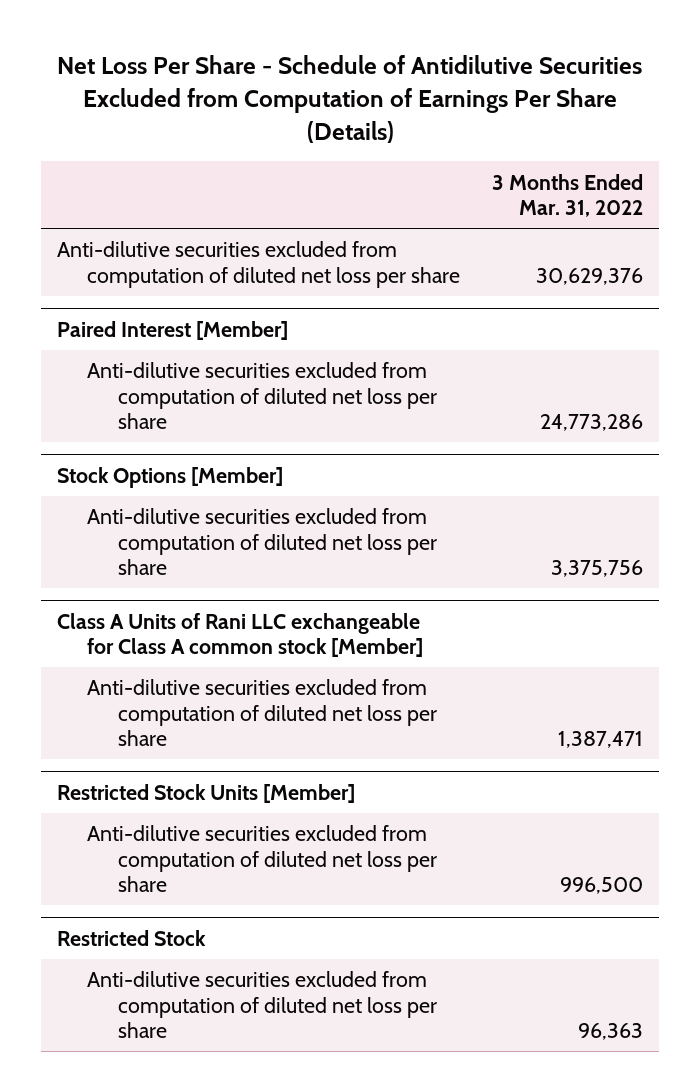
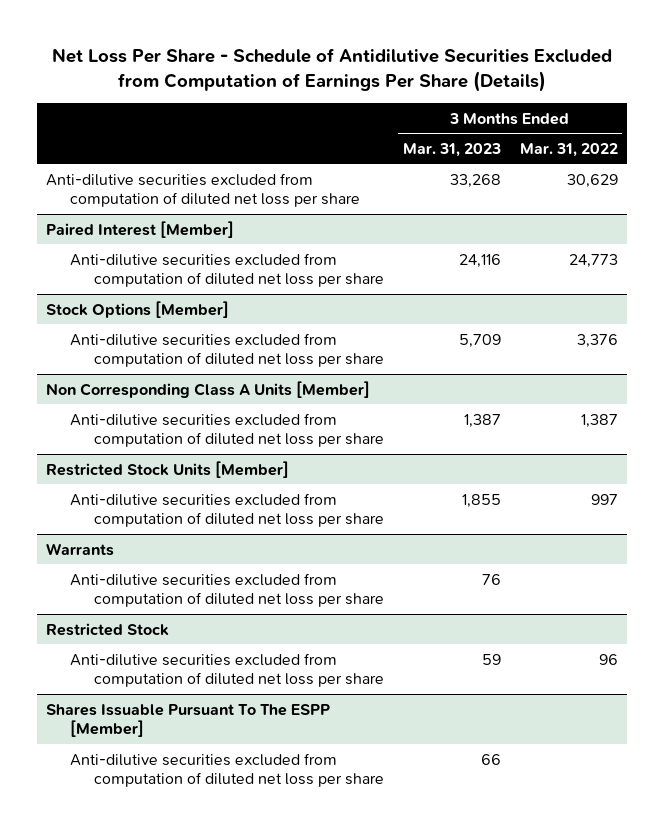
none -> [402,142,501,157] Mar. 31, 2023
[535,267,643,285] 30,629,376 -> [566,173,618,188] 30,629
[539,414,643,432] 24,773,286 -> [568,253,618,268] 24,773
[56,612,424,658] Class A Units of Rani LLC exchangeable for Class A common stock [Member] -> none
[550,560,643,578] 3,375,756 -> [576,333,618,348] 3,376
none -> [46,380,371,398] Non Corresponding Class A Units [Member]
[557,731,643,749] 1,387,471 -> [580,413,618,428] 1,387
[559,877,643,895] 996,500 -> [590,493,618,505] 997
none -> [46,542,115,556] Warrants
none -> [70,572,385,607] Anti-dilutive securities excluded from computation of diluted net loss per share
[577,1023,643,1041] 96,363 -> [598,653,618,665] 96
none -> [46,703,331,737] Shares Issuable Pursuant To The ESPP [Member]
none -> [70,752,385,787] Anti-dilutive securities excluded from computation of diluted net loss per share

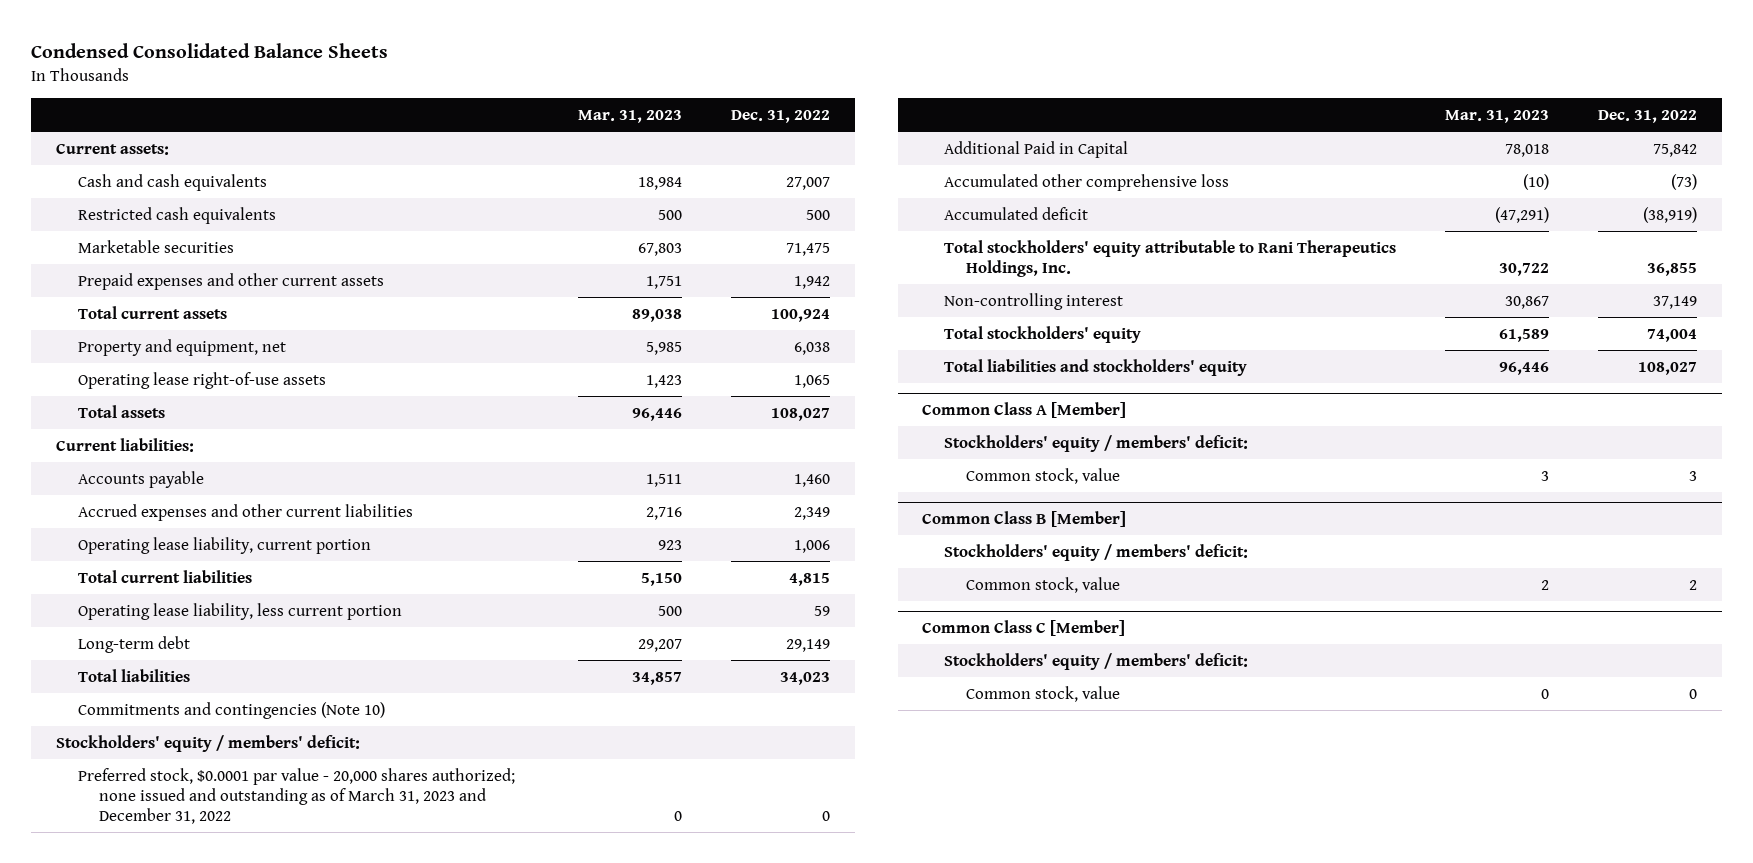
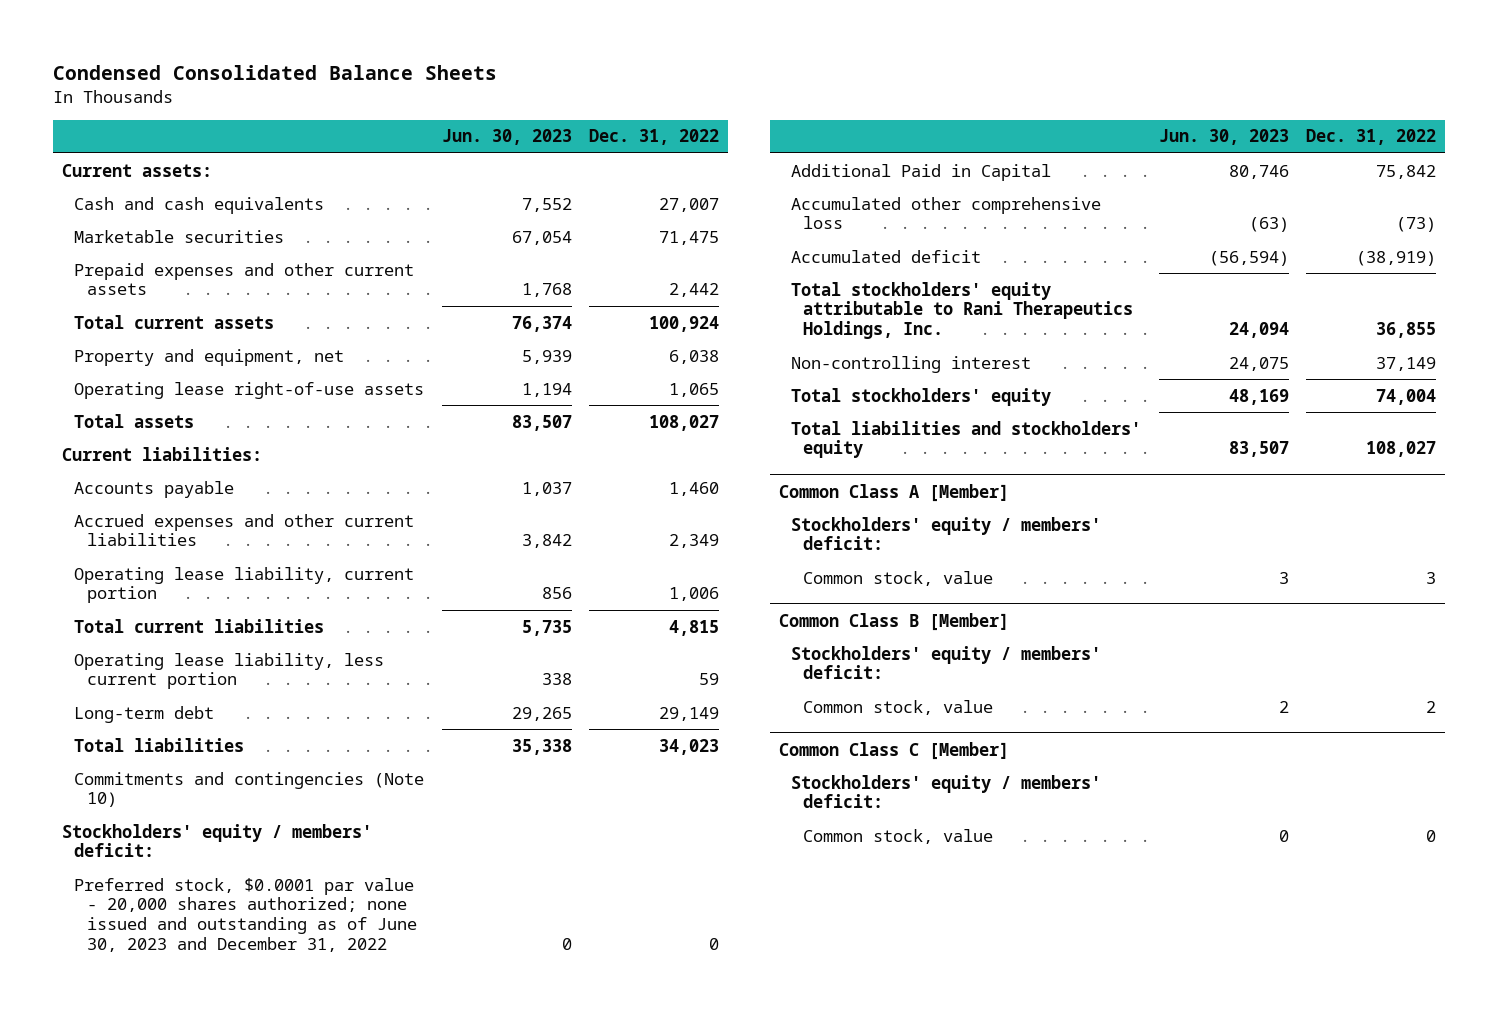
[578,110,683,124] Mar. 31, 2023 -> none
none -> [441,129,572,146] Jun. 30, 2023
[77,206,276,224] Restricted cash equivalents -> none
[794,275,831,289] 1,942 -> [669,283,720,298] 2,442
[77,767,515,825] Preferred stock, $0.0001 par value - 20,000 shares authorized; none issued and outstanding as of March 31, 2023 and December 31, 2022 -> [74,877,417,952] Preferred stock, $0.0001 par value - 20,000 shares authorized; none issued and outstanding as of June 30, 2023 and December 31, 2022

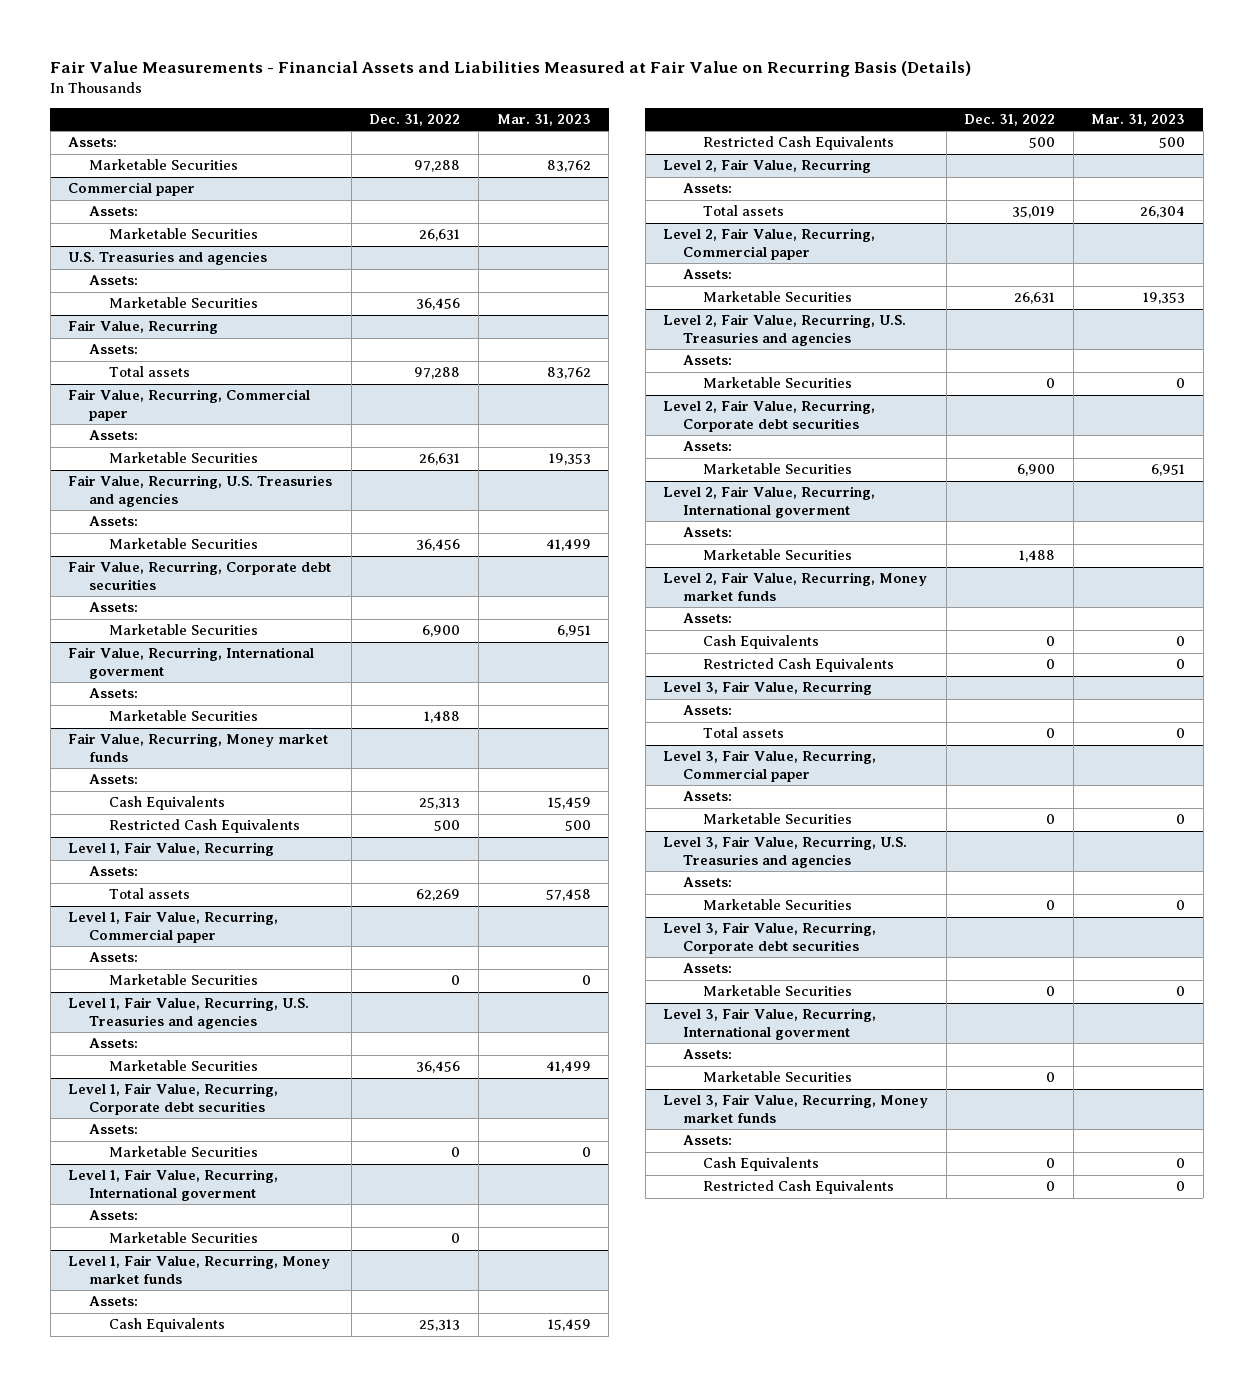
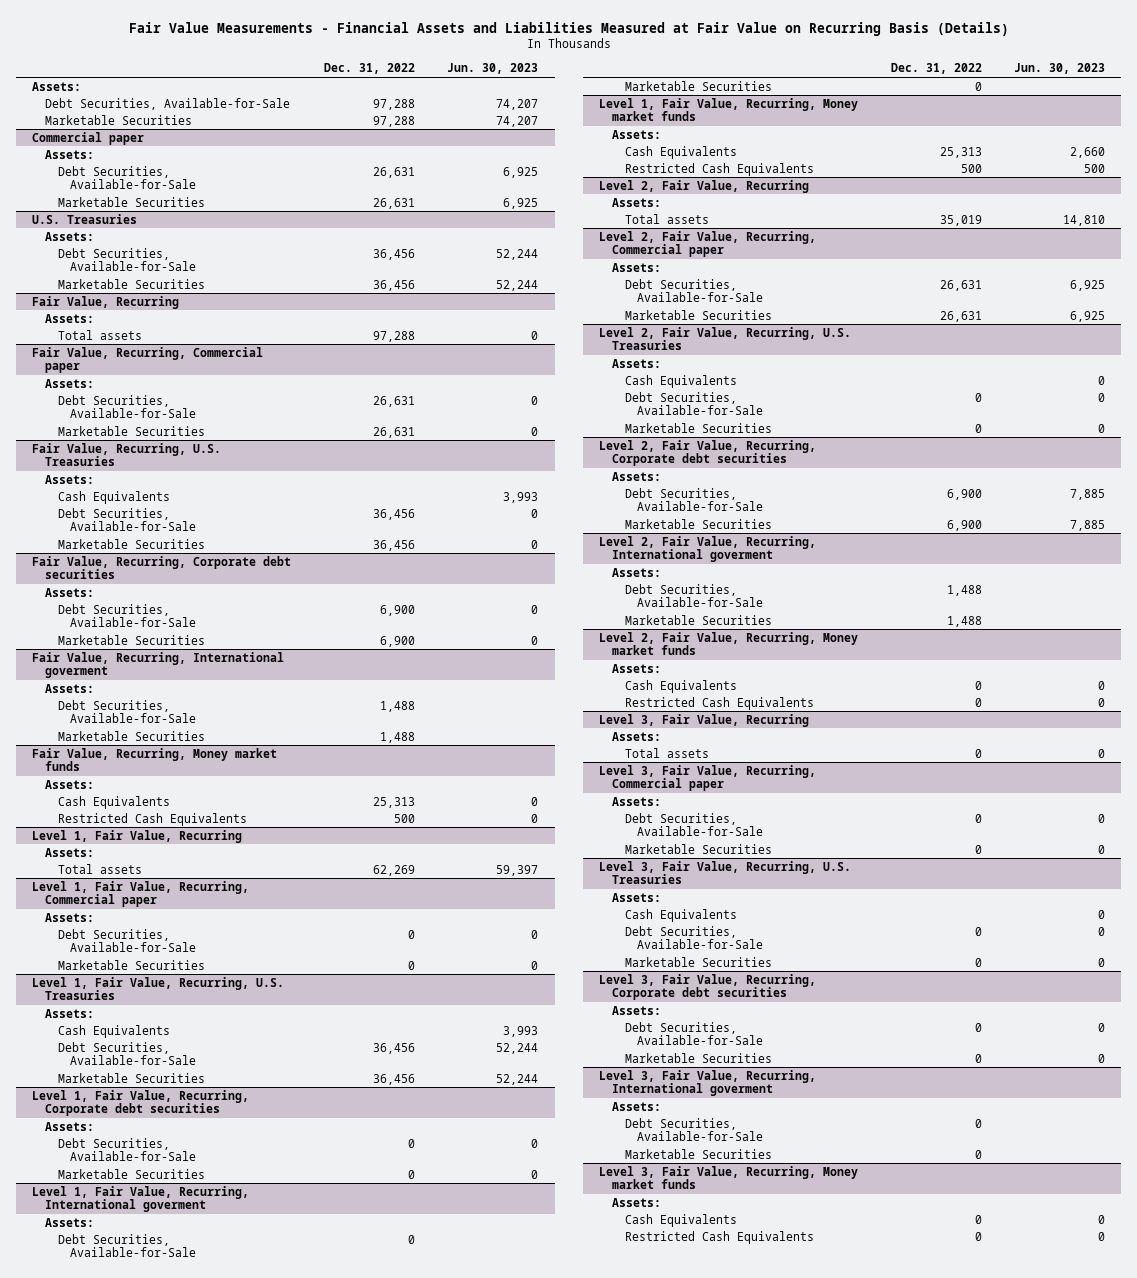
[496,113,591,126] Mar. 31, 2023 -> none
none -> [447,63,539,75] Jun. 30, 2023
none -> [44,97,290,110] Debt Securities, Available-for-Sale
none -> [57,165,197,189] Debt Securities, Available-for-Sale
[68,251,268,266] U.S. Treasuries and agencies -> [32,213,138,224] U.S. Treasuries
none -> [57,247,197,271] Debt Securities, Available-for-Sale
none -> [57,394,197,418] Debt Securities, Available-for-Sale
[68,475,333,507] Fair Value, Recurring, U.S. Treasuries and agencies -> [32,442,222,466] Fair Value, Recurring, U.S. Treasuries
none -> [57,490,170,504] Cash Equivalents
none -> [57,507,197,531] Debt Securities, Available-for-Sale
none -> [57,603,197,627] Debt Securities, Available-for-Sale
none -> [57,699,197,723] Debt Securities, Available-for-Sale
none -> [57,928,197,952] Debt Securities, Available-for-Sale
[68,997,310,1029] Level 1, Fair Value, Recurring, U.S. Treasuries and agencies -> [32,976,285,1000] Level 1, Fair Value, Recurring, U.S. Treasuries
none -> [57,1024,170,1038] Cash Equivalents
none -> [57,1041,197,1065] Debt Securities, Available-for-Sale
none -> [57,1137,197,1161] Debt Securities, Available-for-Sale
none -> [57,1233,197,1257] Debt Securities, Available-for-Sale
none -> [624,278,764,302] Debt Securities, Available-for-Sale
[663,314,907,346] Level 2, Fair Value, Recurring, U.S. Treasuries and agencies -> [598,326,851,350] Level 2, Fair Value, Recurring, U.S. Treasuries
none -> [624,374,737,388] Cash Equivalents
none -> [624,391,764,415] Debt Securities, Available-for-Sale
none -> [624,487,764,511] Debt Securities, Available-for-Sale
none -> [624,583,764,607] Debt Securities, Available-for-Sale
none -> [624,812,764,836] Debt Securities, Available-for-Sale
[663,836,908,868] Level 3, Fair Value, Recurring, U.S. Treasuries and agencies -> [598,860,851,884] Level 3, Fair Value, Recurring, U.S. Treasuries
none -> [624,908,737,922] Cash Equivalents
none -> [624,925,764,949] Debt Securities, Available-for-Sale
none -> [624,1021,764,1045] Debt Securities, Available-for-Sale
none -> [624,1117,764,1141] Debt Securities, Available-for-Sale

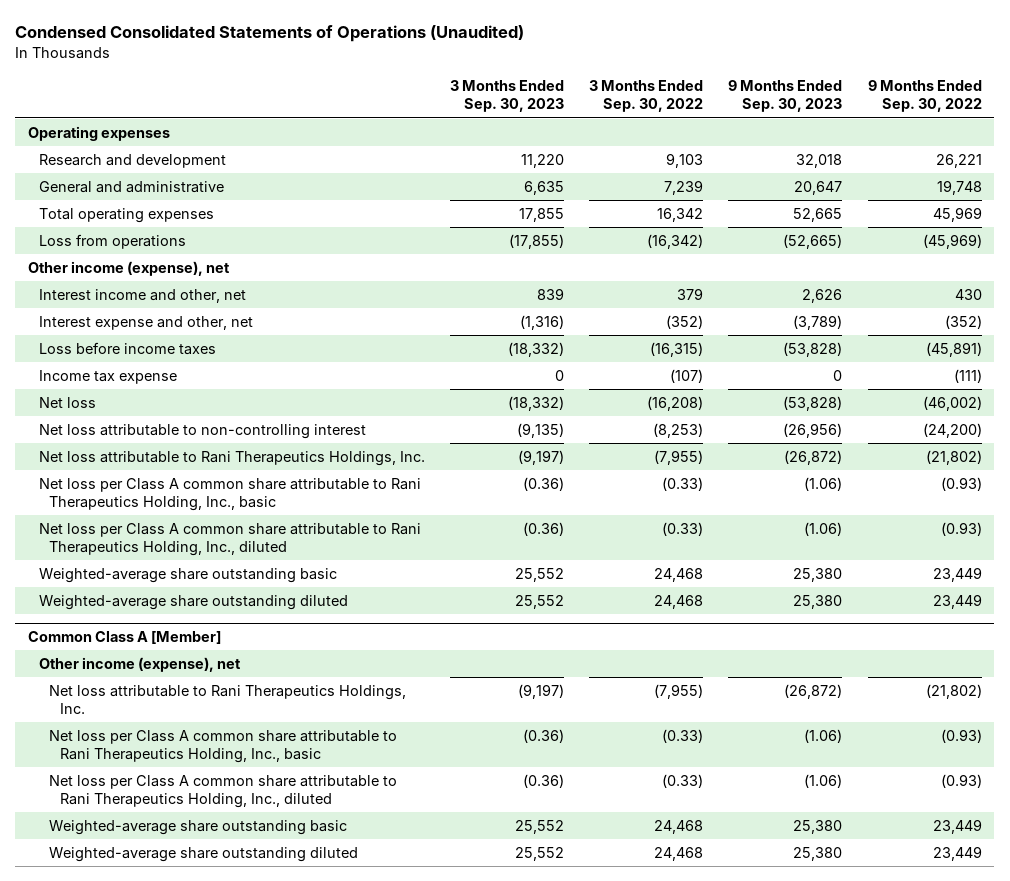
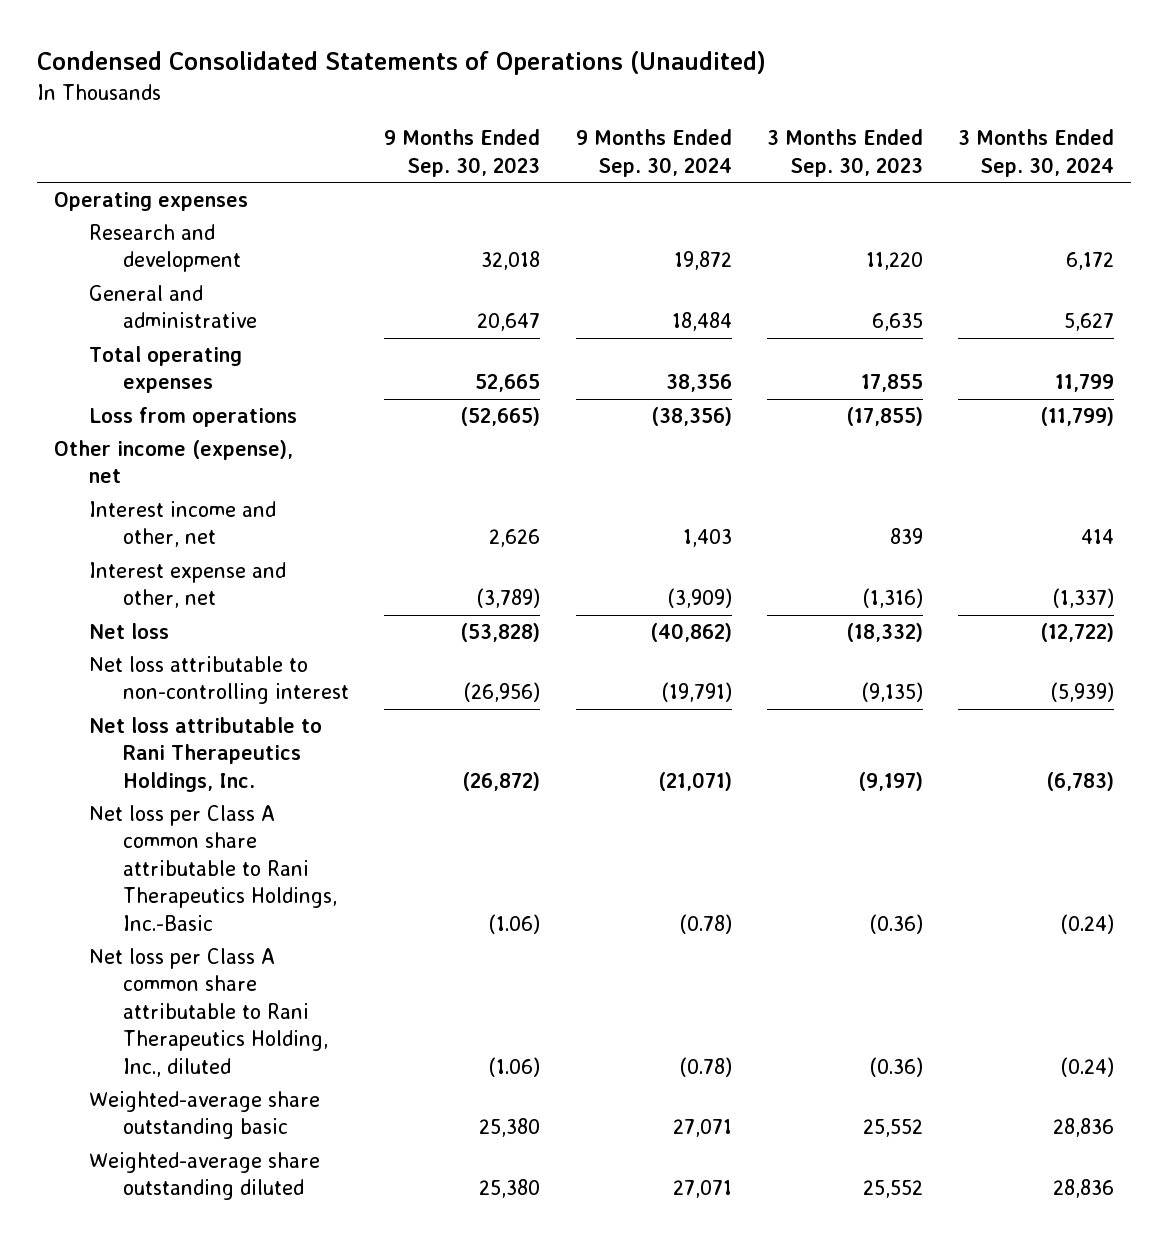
[589,79,704,113] 3 Months Ended Sep. 30, 2022 -> none
[867,79,982,113] 9 Months Ended Sep. 30, 2022 -> none
none -> [575,129,732,177] 9 Months Ended Sep. 30, 2024
none -> [957,129,1114,177] 3 Months Ended Sep. 30, 2024
[38,341,216,355] Loss before income taxes -> none
[38,369,177,384] Income tax expense -> none
[38,522,421,557] Net loss per Class A common share attributable to Rani Therapeutics Holding, Inc., diluted -> none
[38,567,337,583] Weighted-average share outstanding basic -> none
[38,594,348,610] Weighted-average share outstanding diluted -> none
[28,630,222,644] Common Class A [Member] -> none
[38,656,241,672] Other income (expense), net -> none
[49,684,407,715] Net loss attributable to Rani Therapeutics Holdings, Inc. -> none
[49,729,398,764] Net loss per Class A common share attributable to Rani Therapeutics Holding, Inc., basic -> none
[38,477,421,512] Net loss per Class A common share attributable to Rani Therapeutics Holding, Inc., basic -> [88,805,338,931] Net loss per Class A common share attributable to Rani Therapeutics Holdings, Inc.-Basic

